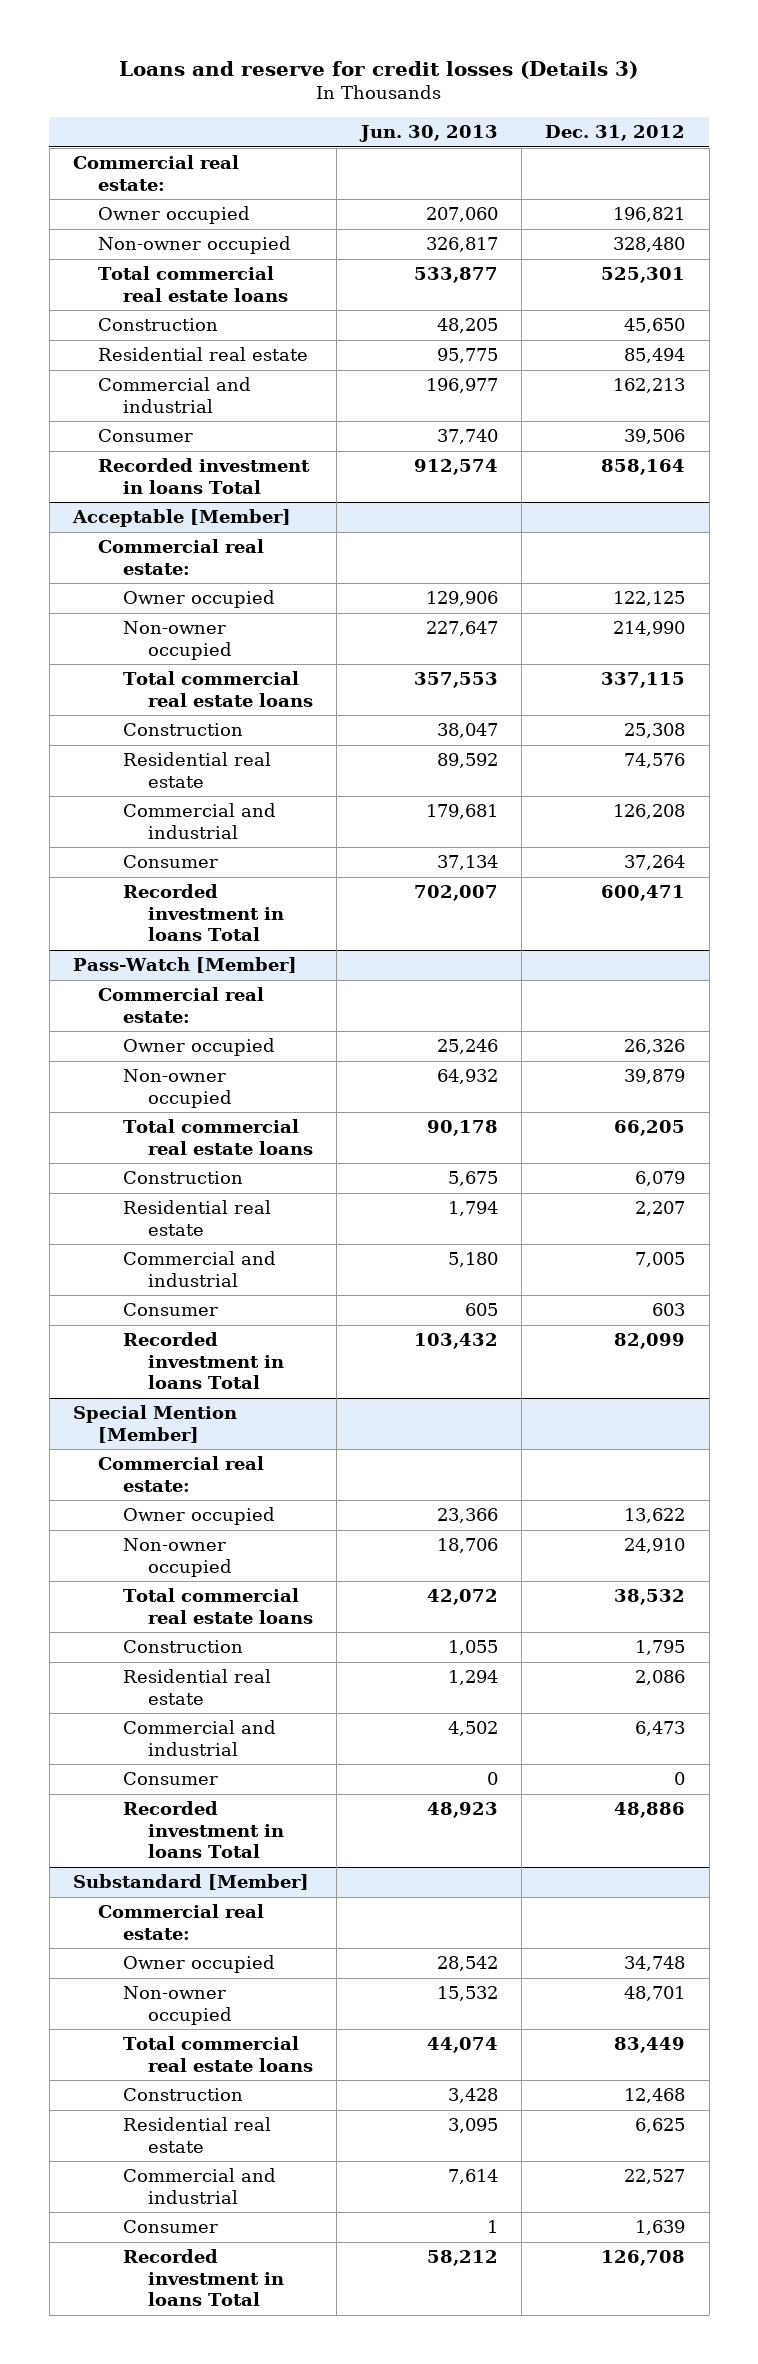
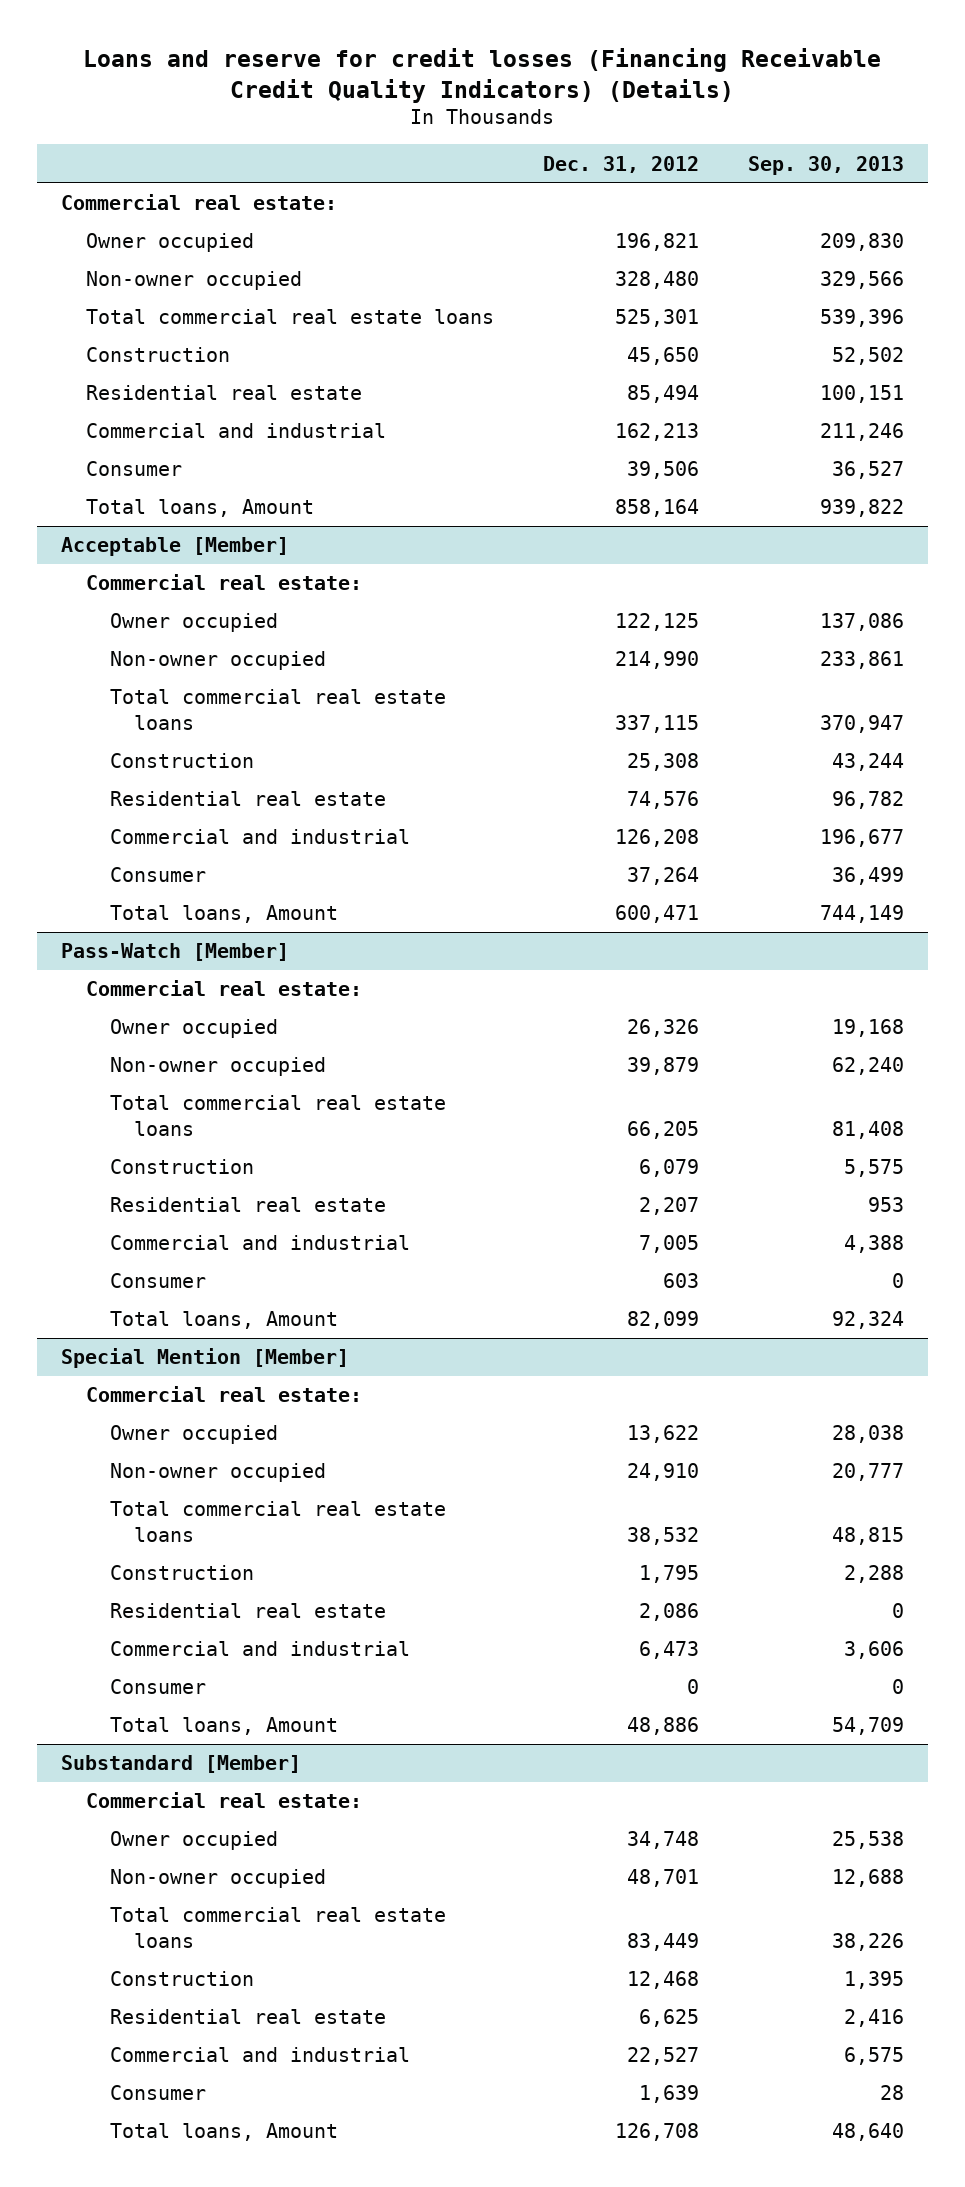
[119,61,639,80] Loans and reserve for credit losses (Details 3) -> [83,48,882,103] Loans and reserve for credit losses (Financing Receivable Credit Quality Indicators) (Details)
[358,125,498,143] Jun. 30, 2013 -> none
none -> [747,155,904,175] Sep. 30, 2013
[97,458,310,494] Recorded investment in loans Total -> [85,499,314,518] Total loans, Amount
[122,884,284,941] Recorded investment in loans Total -> [110,905,339,924] Total loans, Amount
[122,1332,284,1389] Recorded investment in loans Total -> [110,1311,339,1330] Total loans, Amount
[122,1801,284,1858] Recorded investment in loans Total -> [110,1717,339,1736] Total loans, Amount
[122,2249,284,2306] Recorded investment in loans Total -> [110,2123,339,2142] Total loans, Amount

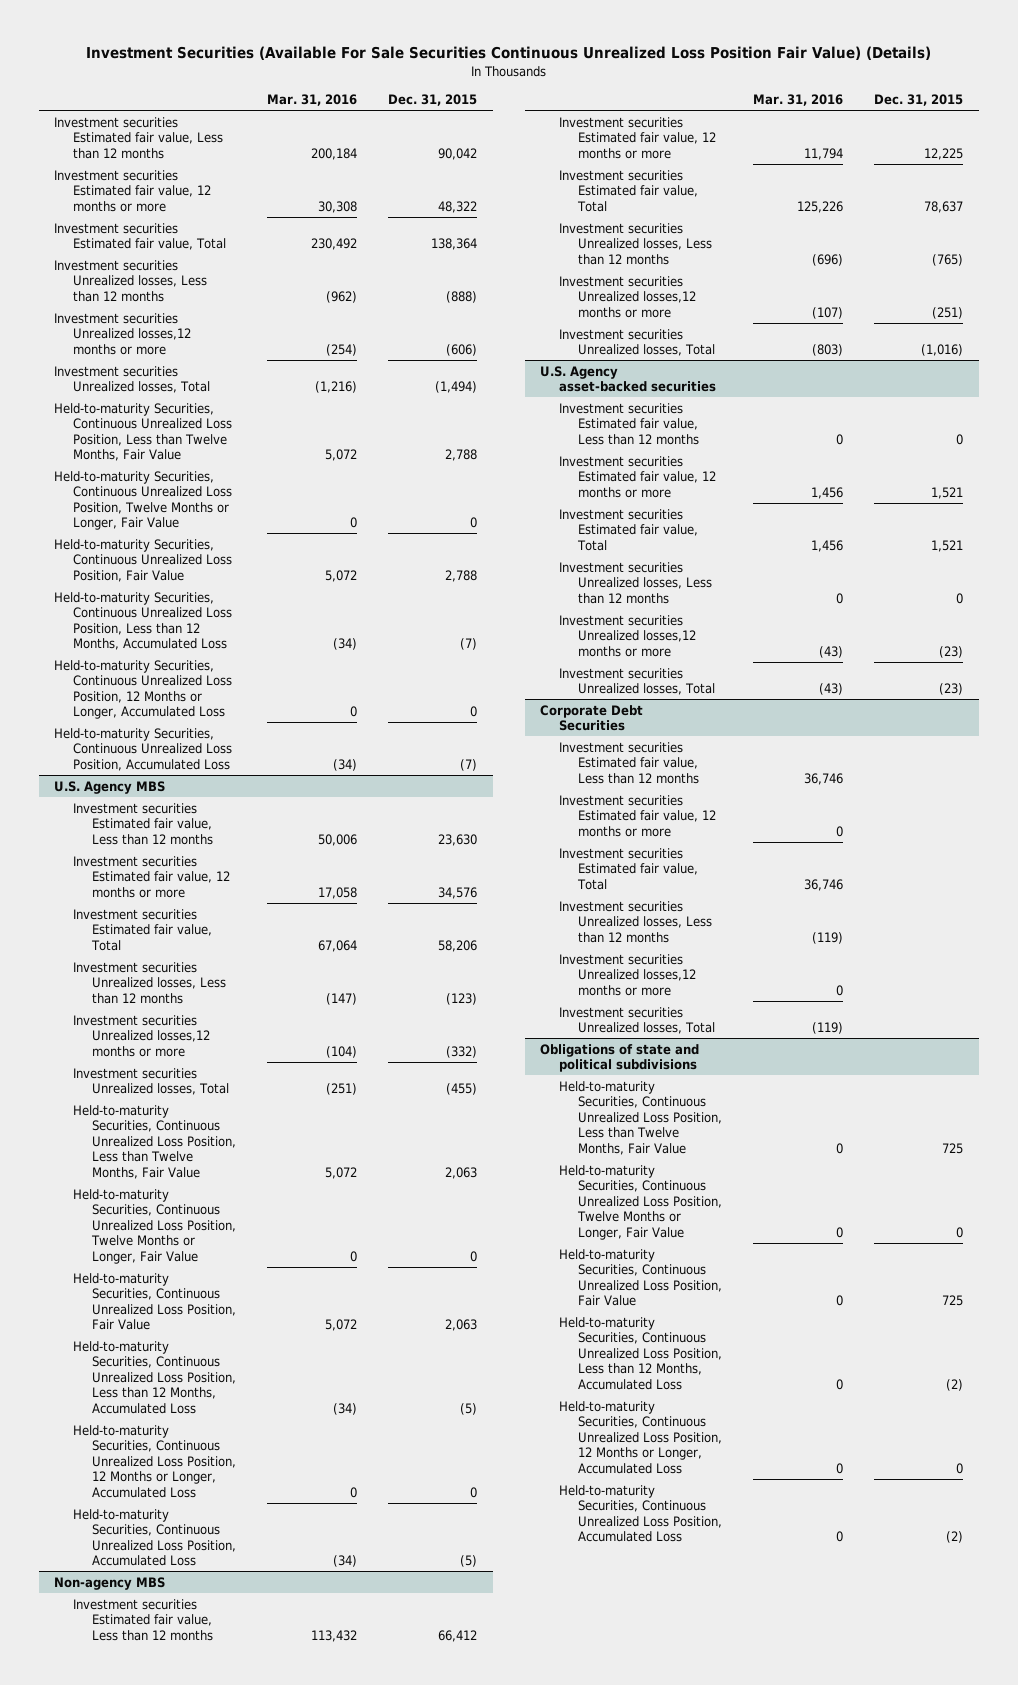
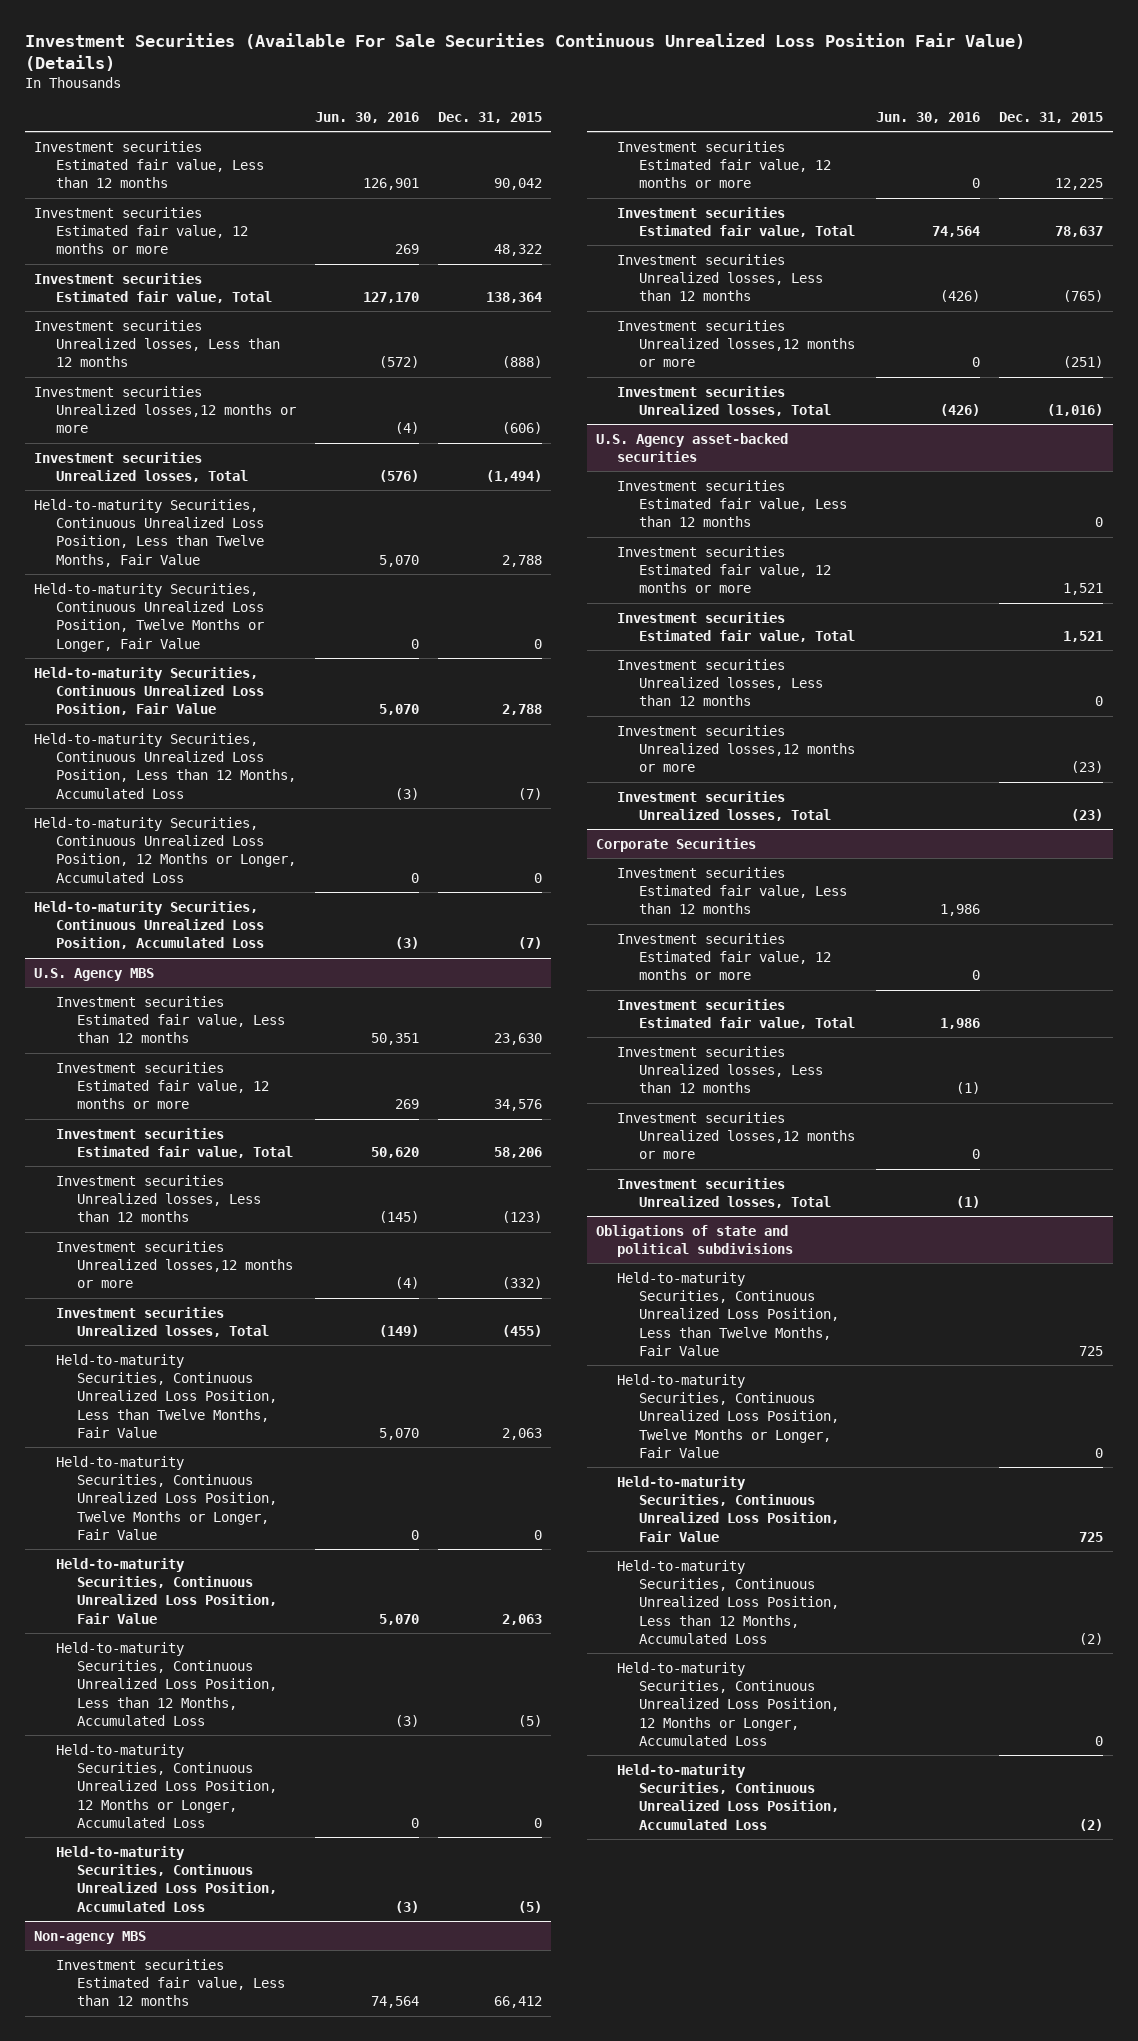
[266,93,357,106] Mar. 31, 2016 -> none
none -> [314,112,419,124] Jun. 30, 2016
[540,704,644,732] Corporate Debt Securities -> [596,837,757,852] Corporate Securities

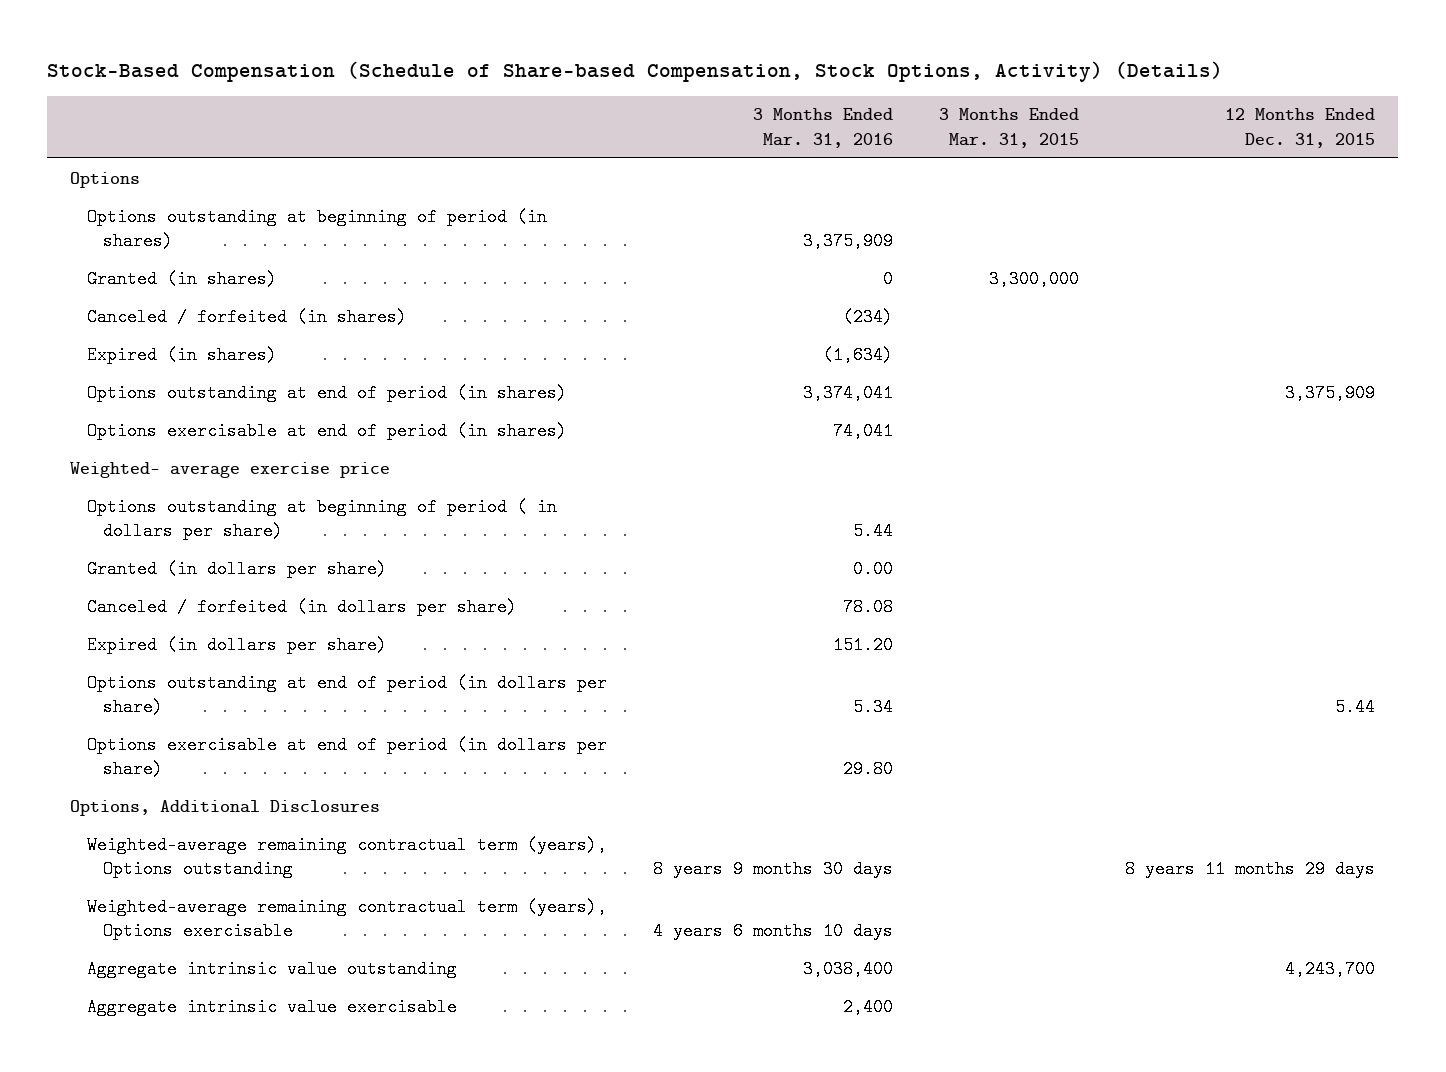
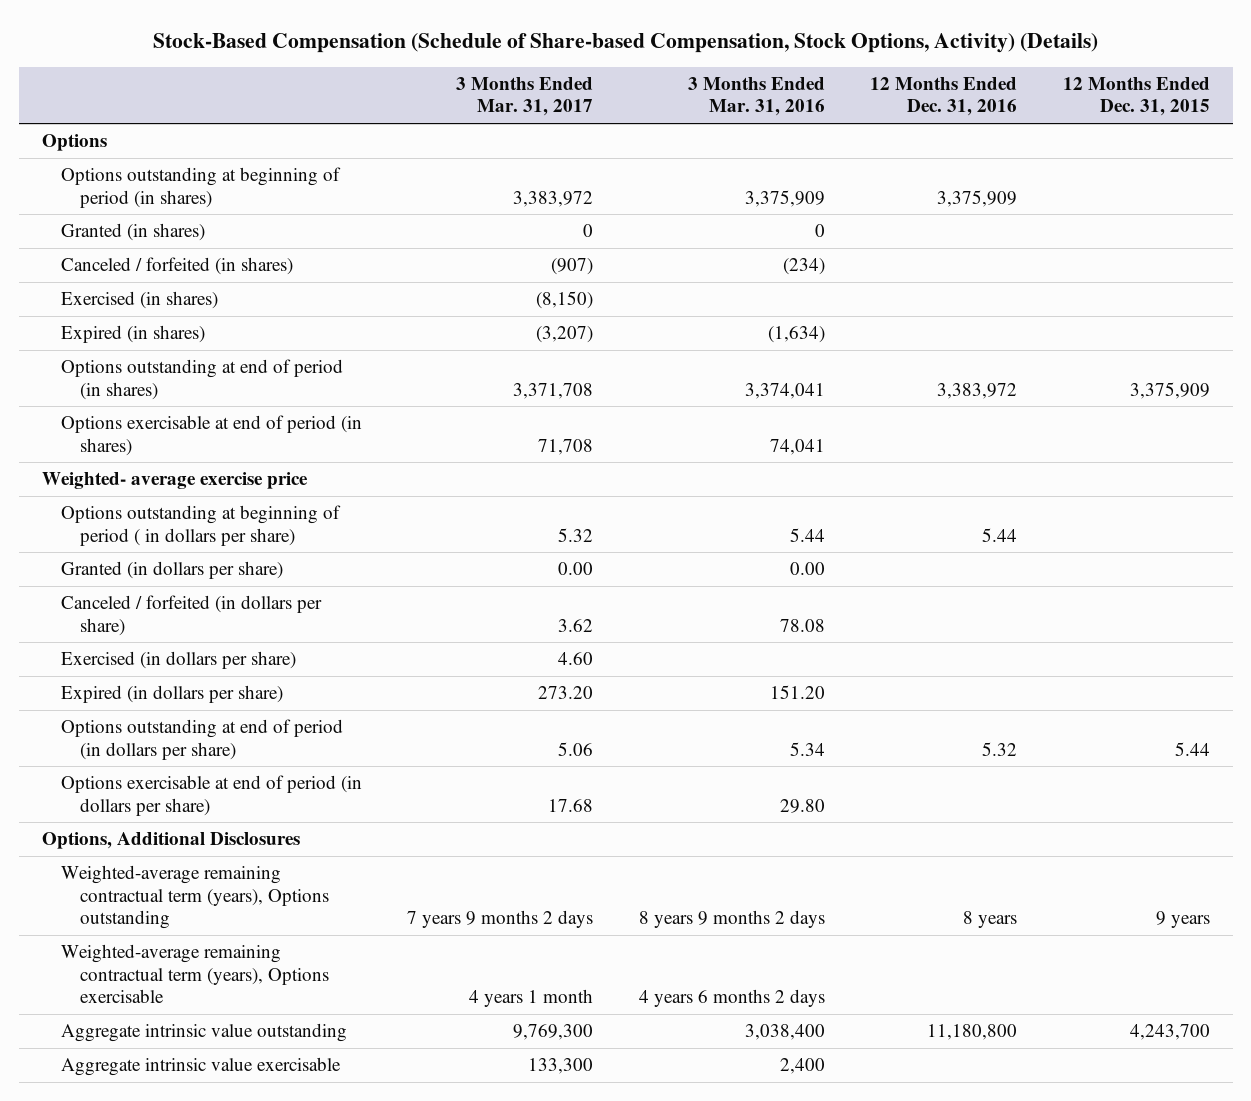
[939,108,1080,148] 3 Months Ended Mar. 31, 2015 -> none
none -> [456,77,594,117] 3 Months Ended Mar. 31, 2017
none -> [870,77,1018,117] 12 Months Ended Dec. 31, 2016
none -> [60,291,218,310] Exercised (in shares)
none -> [60,651,296,670] Exercised (in dollars per share)
[652,860,893,879] 8 years 9 months 30 days -> [638,909,825,928] 8 years 9 months 2 days
[1125,860,1376,879] 8 years 11 months 29 days -> [1155,910,1210,928] 9 years
[652,922,893,941] 4 years 6 months 10 days -> [638,988,825,1007] 4 years 6 months 2 days

